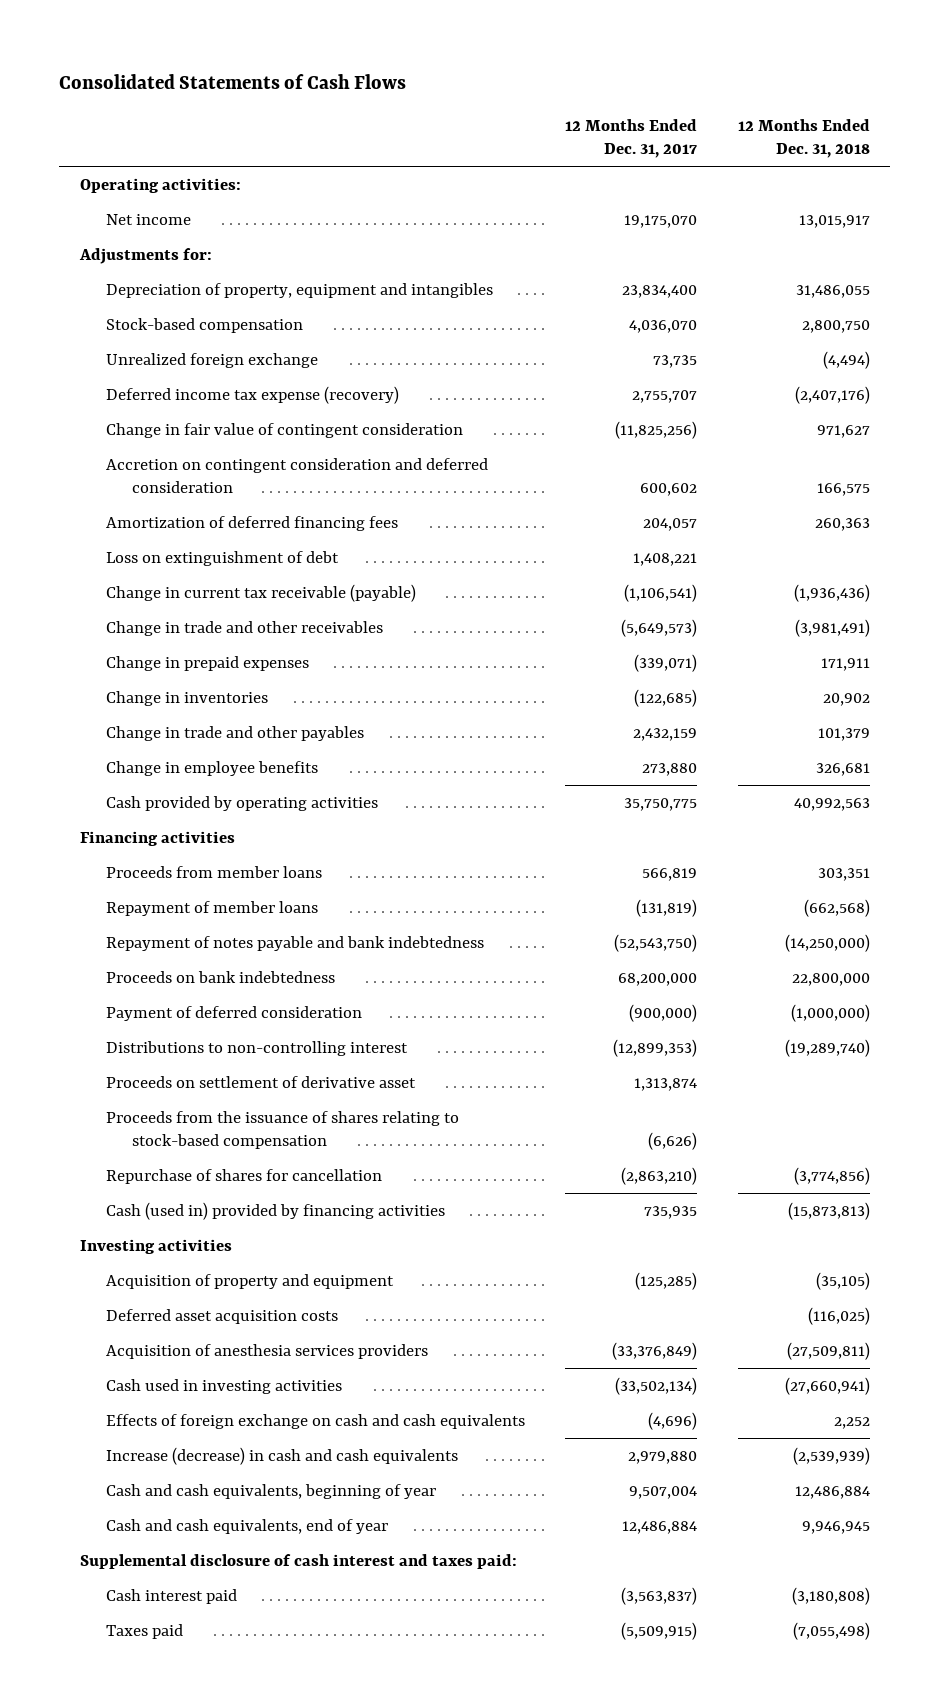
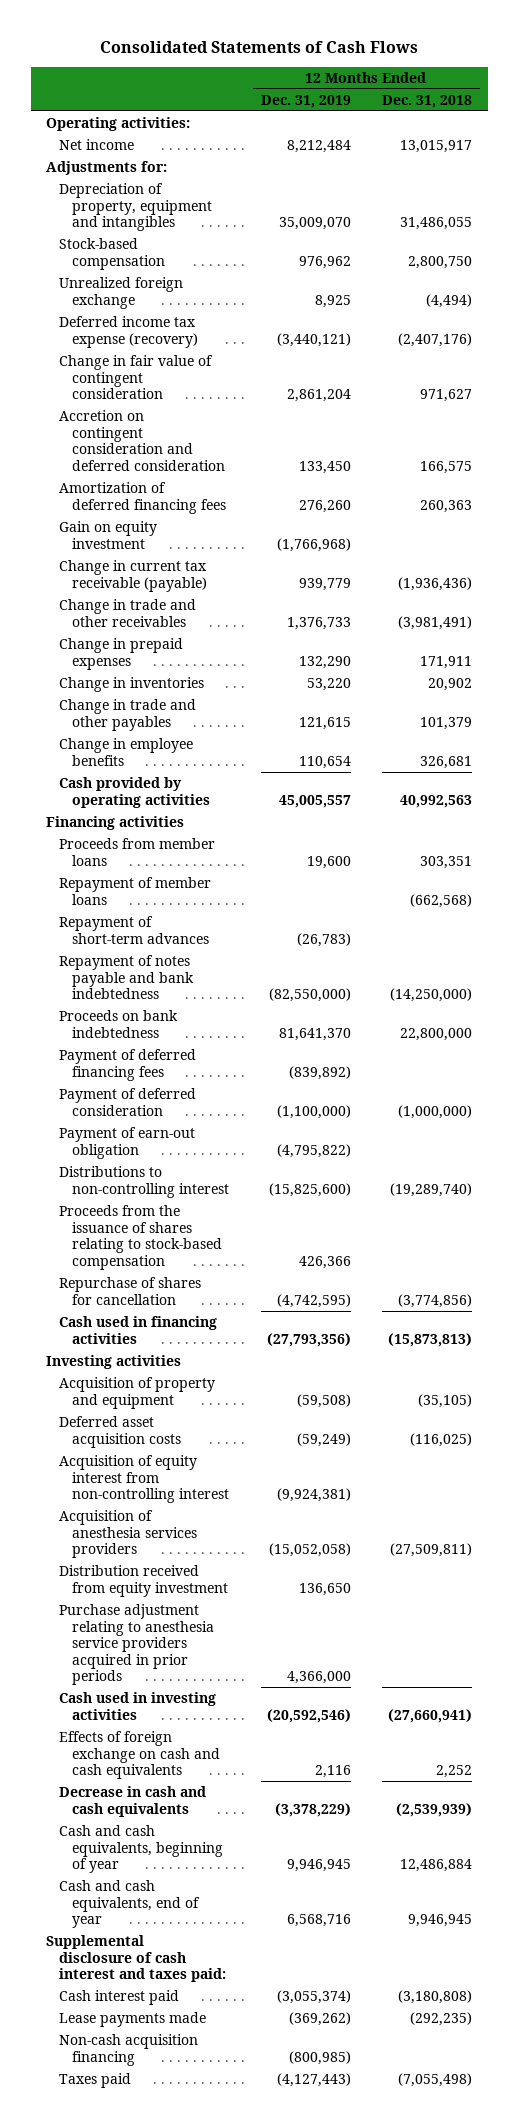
[565,118,698,159] 12 Months Ended Dec. 31, 2017 -> none
none -> [260,94,351,108] Dec. 31, 2019
[105,550,339,566] Loss on extinguishment of debt -> none
none -> [59,521,158,549] Gain on equity investment
none -> [59,916,210,944] Repayment of short-term advances
none -> [59,1049,197,1081] Payment of deferred financing fees
none -> [59,1127,196,1159] Payment of earn-out obligation
[105,1075,416,1088] Proceeds on settlement of derivative asset -> none
[105,1201,445,1220] Cash (used in) provided by financing activities -> [59,1316,218,1344] Cash used in financing activities
none -> [59,1455,230,1504] Acquisition of equity interest from non-controlling interest
none -> [59,1565,229,1597] Distribution received from equity investment
none -> [59,1604,215,1686] Purchase adjustment relating to anesthesia service providers acquired in prior periods
[105,1446,458,1465] Increase (decrease) in cash and cash equivalents -> [59,1786,207,1817] Decrease in cash and cash equivalents
none -> [59,2012,207,2028] Lease payments made
none -> [59,2034,199,2066] Non-cash acquisition financing

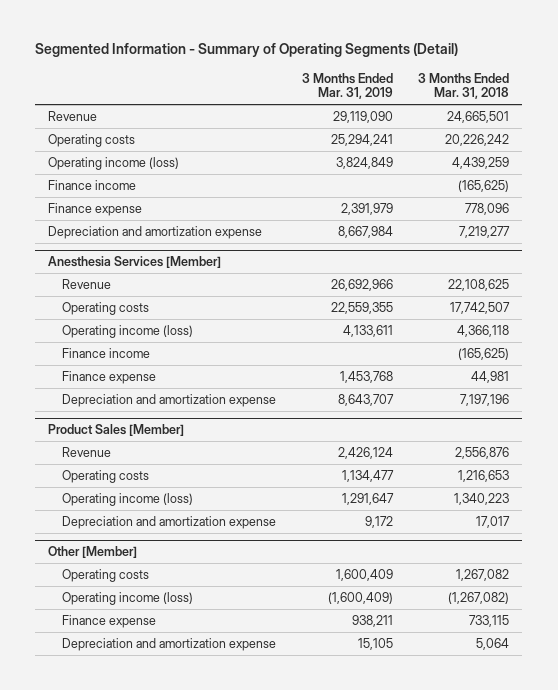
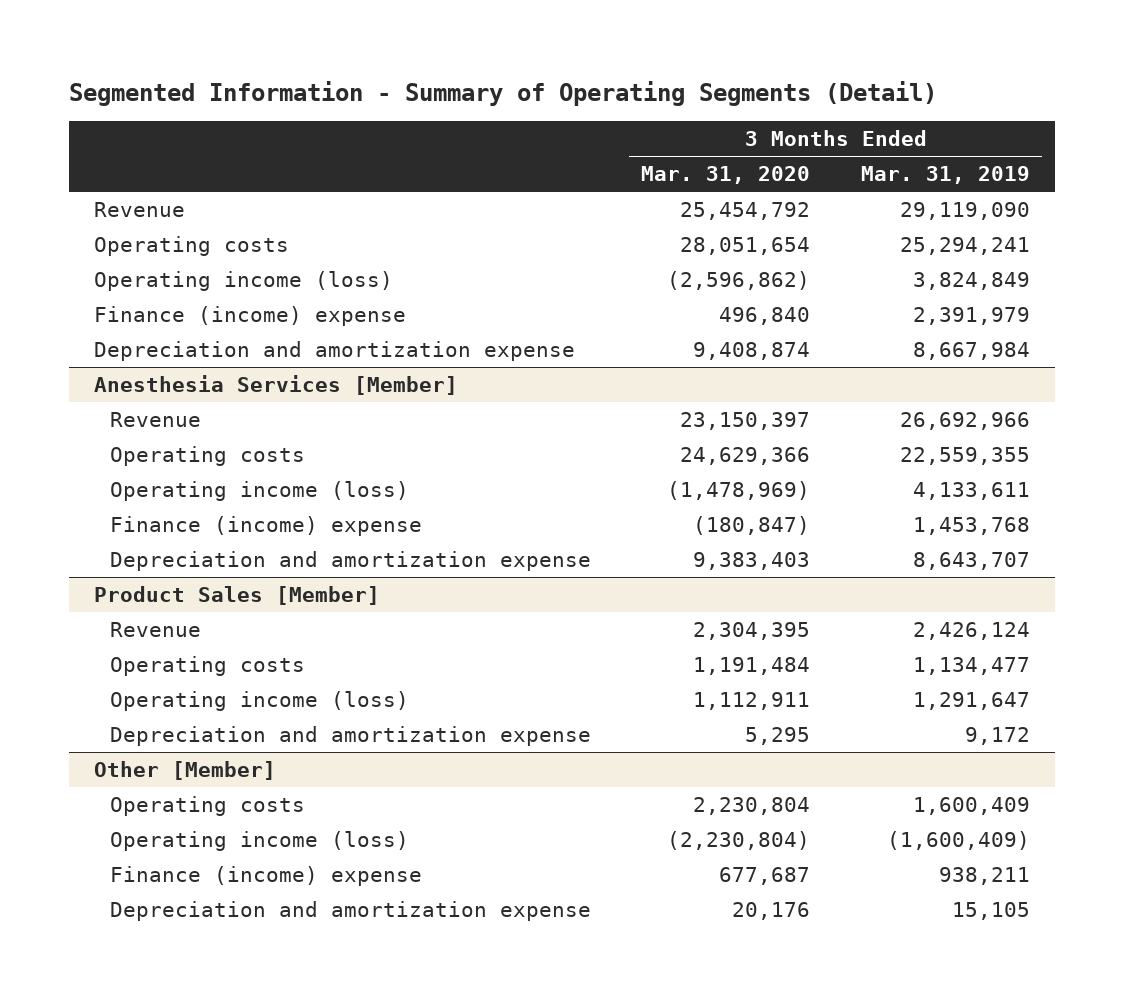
[418,72,510,100] 3 Months Ended Mar. 31, 2018 -> none
none -> [641,166,811,185] Mar. 31, 2020
[48,179,137,190] Finance income -> none
[48,202,143,216] Finance expense -> [94,305,407,326] Finance (income) expense
[62,347,151,358] Finance income -> none
[62,370,157,384] Finance expense -> [109,515,422,536] Finance (income) expense
[62,614,157,628] Finance expense -> [109,865,422,886] Finance (income) expense

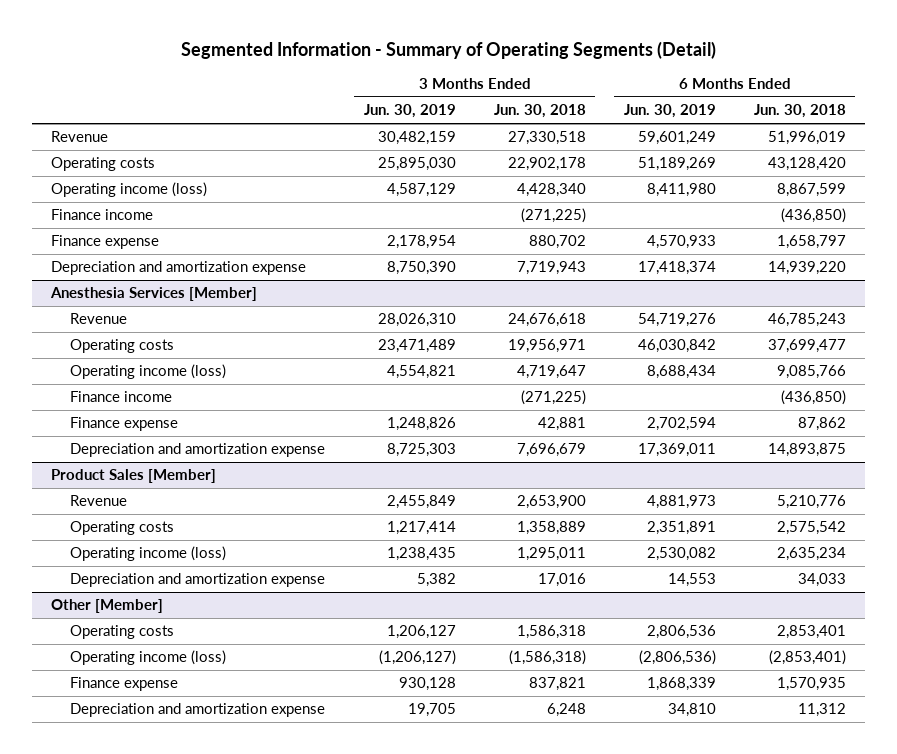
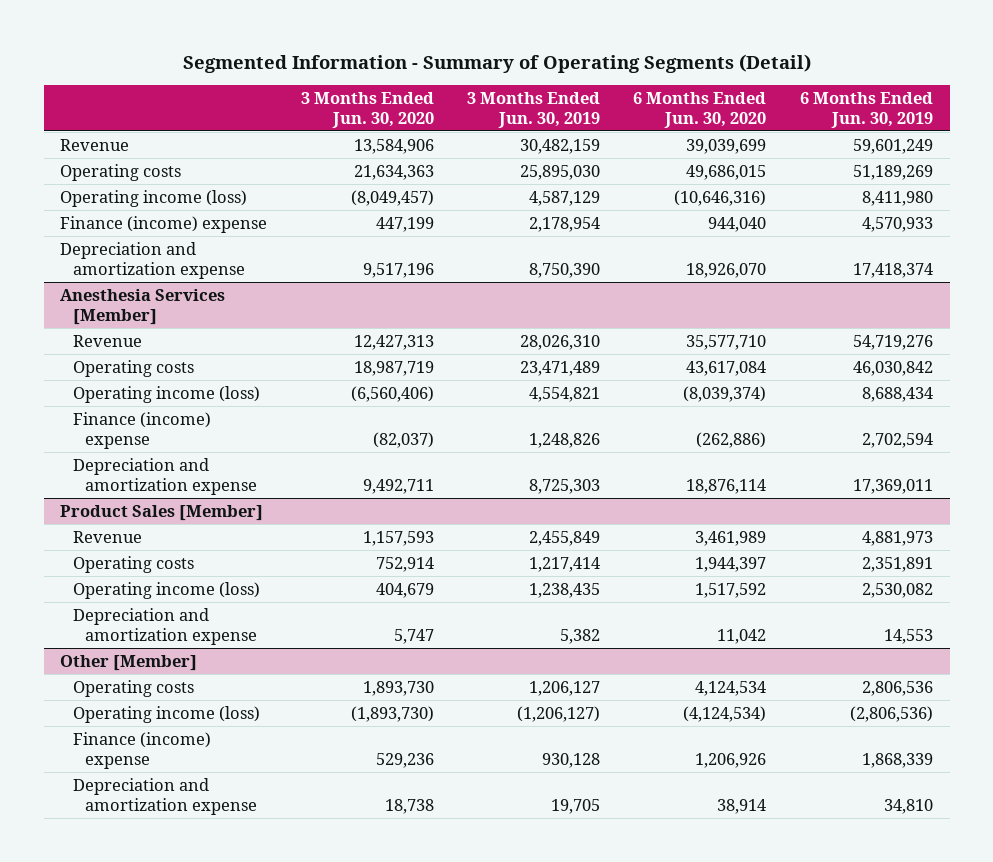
[493,104,586,119] Jun. 30, 2018 -> none
[753,104,846,119] Jun. 30, 2018 -> none
none -> [300,91,434,128] 3 Months Ended Jun. 30, 2020
none -> [633,91,767,128] 6 Months Ended Jun. 30, 2020
[51,209,154,221] Finance income -> none
[51,235,160,250] Finance expense -> [60,215,268,233] Finance (income) expense
[70,391,173,403] Finance income -> none
[70,417,179,432] Finance expense -> [72,411,211,449] Finance (income) expense
[70,677,179,692] Finance expense -> [72,731,211,769] Finance (income) expense

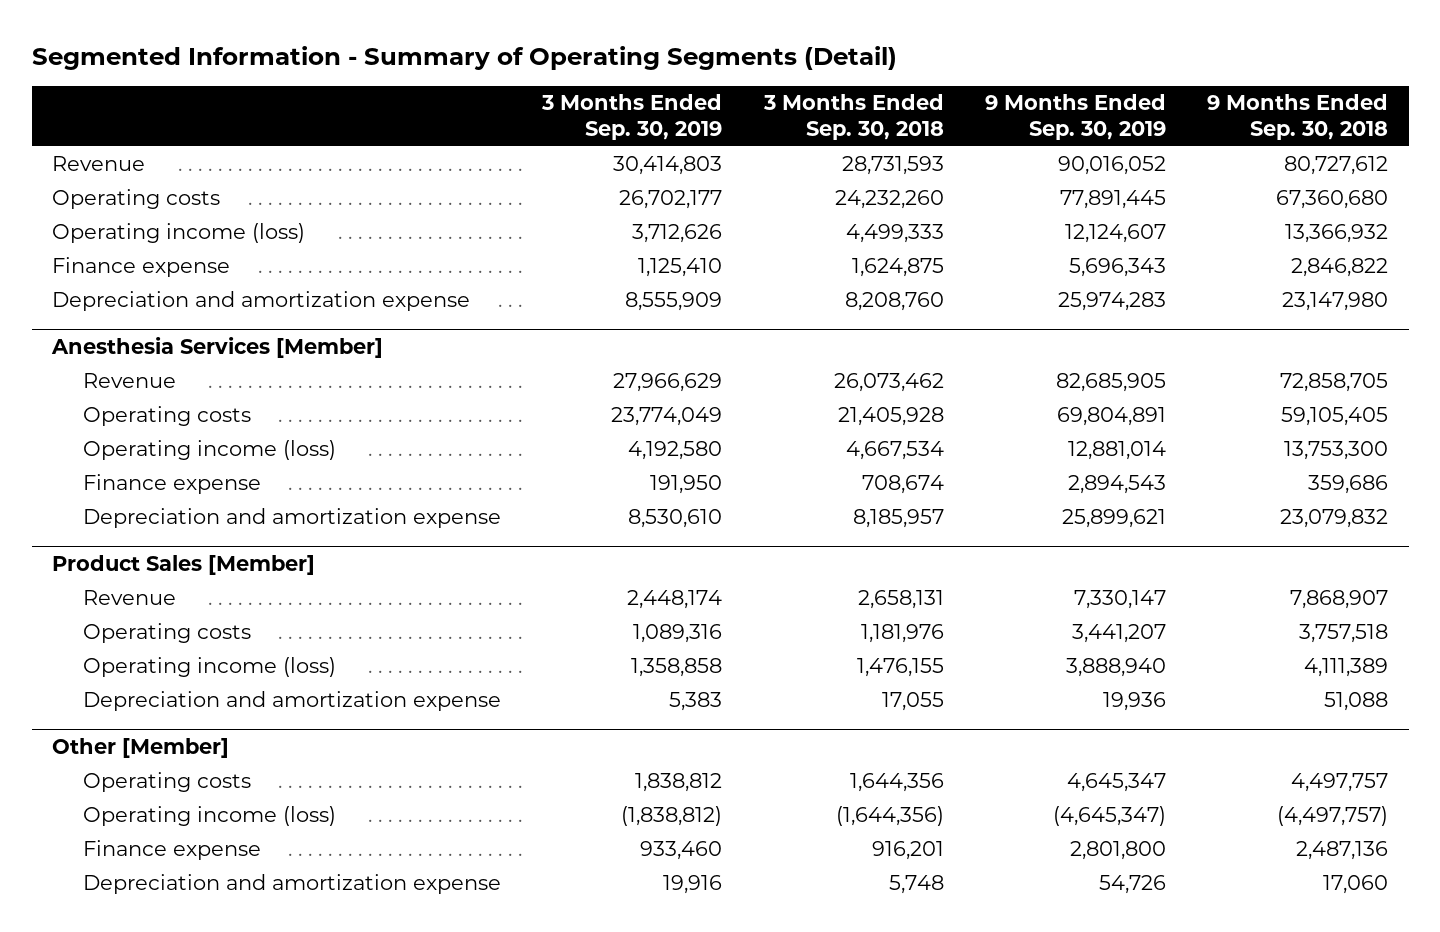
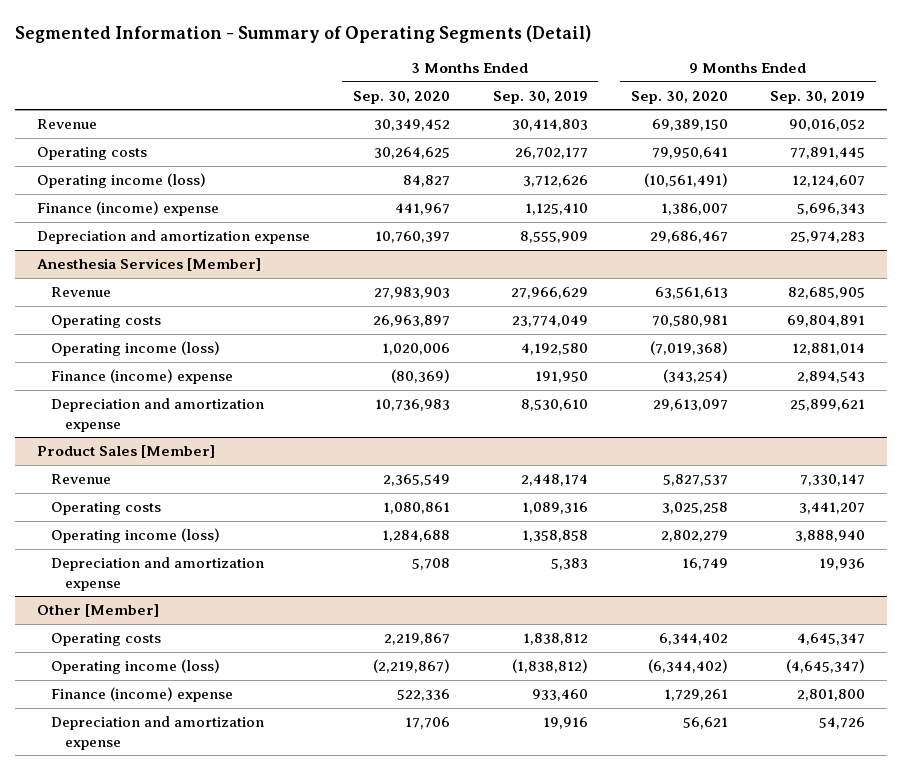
[762,94,944,141] 3 Months Ended Sep. 30, 2018 -> none
[1206,94,1388,141] 9 Months Ended Sep. 30, 2018 -> none
none -> [352,90,450,104] Sep. 30, 2020
none -> [630,90,728,104] Sep. 30, 2020
[52,257,231,278] Finance expense -> [36,201,219,217] Finance (income) expense
[83,474,262,495] Finance expense -> [50,369,233,385] Finance (income) expense
[83,840,262,861] Finance expense -> [50,687,233,703] Finance (income) expense

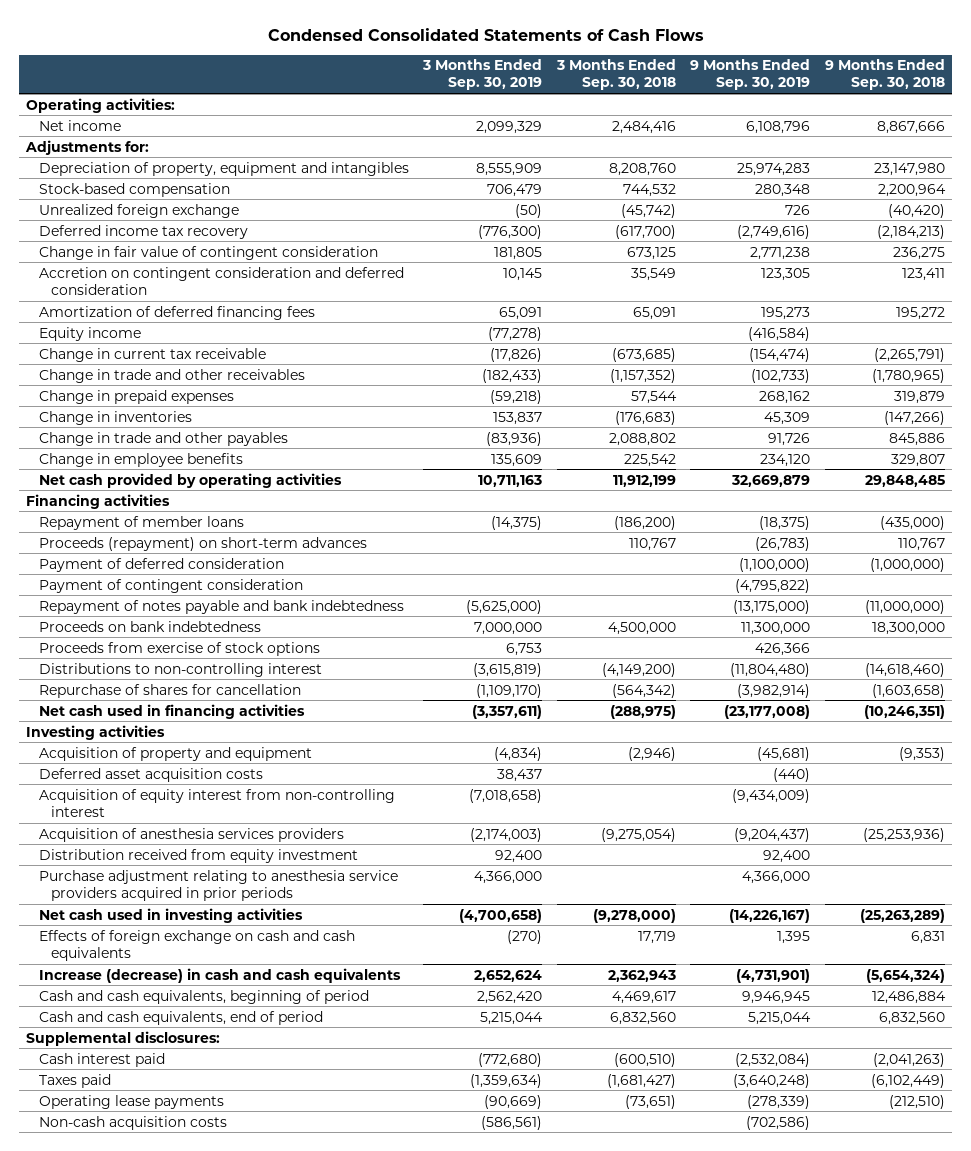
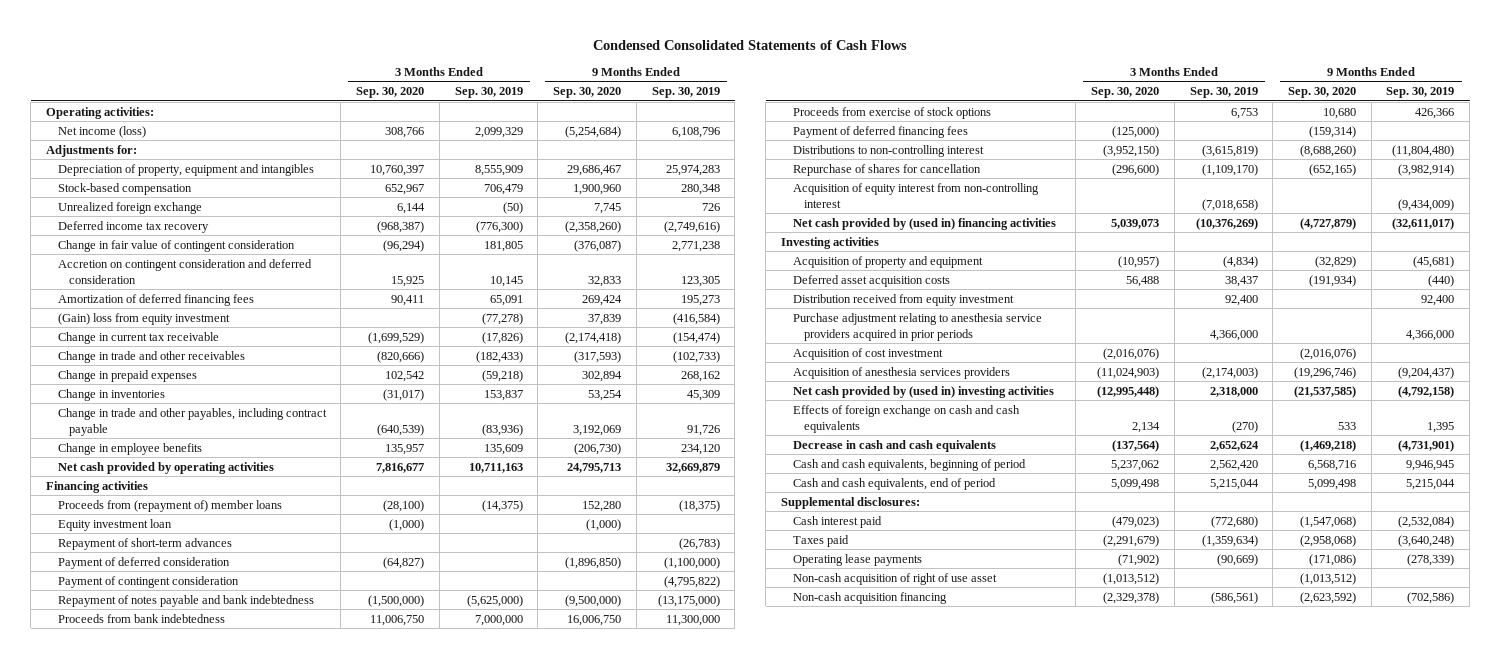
[555,59,676,91] 3 Months Ended Sep. 30, 2018 -> none
[824,59,945,91] 9 Months Ended Sep. 30, 2018 -> none
none -> [356,87,425,99] Sep. 30, 2020
none -> [553,87,622,99] Sep. 30, 2020
[38,119,121,131] Net income -> [57,125,146,138] Net income (loss)
[38,326,141,341] Equity income -> [57,312,230,325] (Gain) loss from equity investment
[38,431,288,446] Change in trade and other payables -> [57,407,327,436] Change in trade and other payables, including contract payable
[38,515,244,530] Repayment of member loans -> [57,499,282,512] Proceeds from (repayment of) member loans
none -> [57,518,172,531] Equity investment loan
[38,536,367,551] Proceeds (repayment) on short-term advances -> [57,537,232,550] Repayment of short-term advances
[38,620,261,632] Proceeds on bank indebtedness -> [57,613,225,623] Proceeds from bank indebtedness
none -> [792,125,968,138] Payment of deferred financing fees
[38,788,395,817] Acquisition of equity interest from non-controlling interest -> [792,182,1039,208] Acquisition of equity interest from non-controlling interest
[38,703,305,719] Net cash used in financing activities -> [792,217,1056,230] Net cash provided by (used in) financing activities
[472,704,543,719] (3,357,611) -> [1195,217,1258,230] (10,376,269)
[724,704,811,719] (23,177,008) -> [1392,217,1455,230] (32,611,017)
none -> [792,347,943,360] Acquisition of cost investment
[38,827,344,842] Acquisition of anesthesia services providers -> [792,366,1010,379] Acquisition of anesthesia services providers
[38,907,303,923] Net cash used in investing activities -> [792,385,1054,398] Net cash provided by (used in) investing activities
[459,908,543,923] (4,700,658) -> [1209,386,1258,397] 2,318,000
[729,908,811,923] (14,226,167) -> [1398,385,1455,398] (4,792,158)
[38,967,401,983] Increase (decrease) in cash and cash equivalents -> [792,439,996,452] Decrease in cash and cash equivalents
none -> [792,572,997,585] Non-cash acquisition of right of use asset
[38,1115,227,1130] Non-cash acquisition costs -> [792,591,947,604] Non-cash acquisition financing

